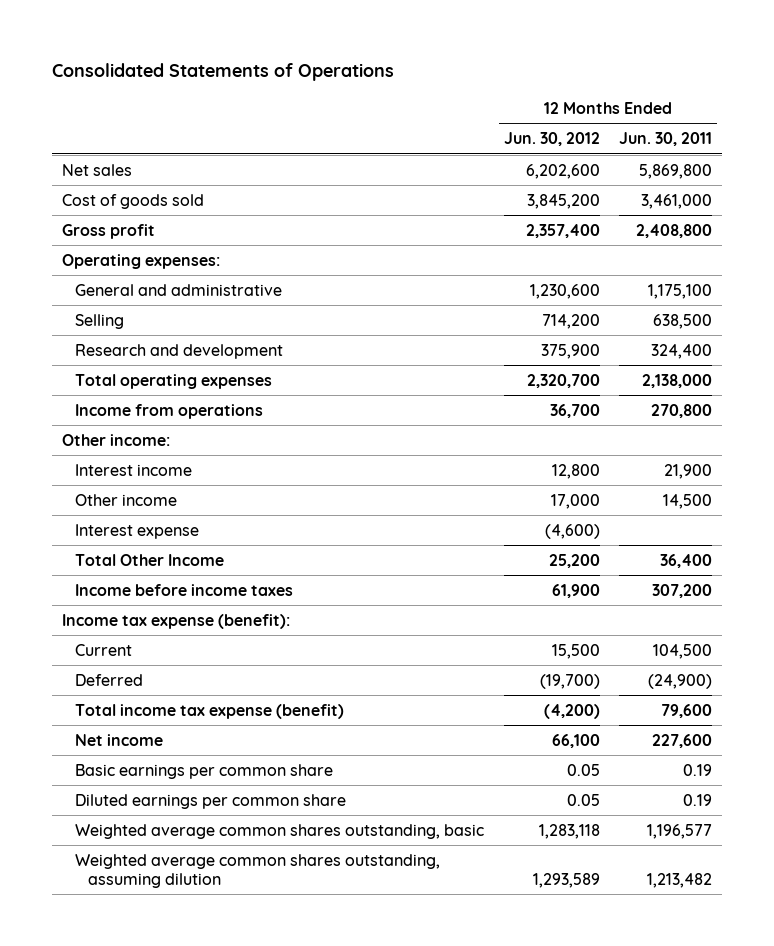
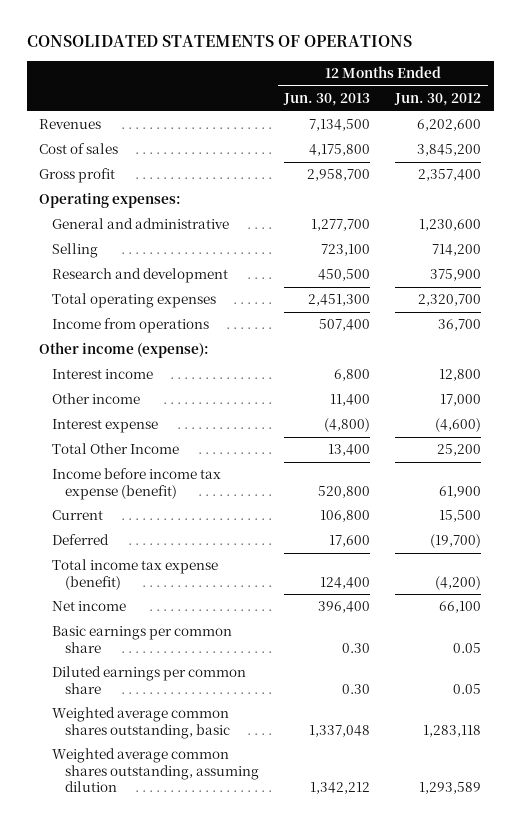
[52,62,395,81] Consolidated Statements of Operations -> [26,35,412,48] CONSOLIDATED STATEMENTS OF OPERATIONS
[619,132,713,147] Jun. 30, 2011 -> none
none -> [283,93,371,107] Jun. 30, 2013
[61,163,132,176] Net sales -> [39,119,102,130] Revenues
[61,193,204,209] Cost of goods sold -> [39,143,119,155] Cost of sales
[61,433,170,446] Other income: -> [39,342,210,359] Other income (expense):
[61,613,290,629] Income tax expense (benefit): -> none
[75,583,294,596] Income before income taxes -> [52,468,222,500] Income before income tax expense (benefit)

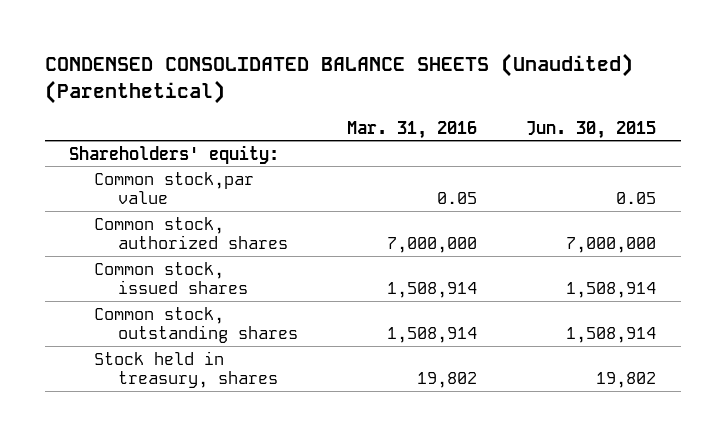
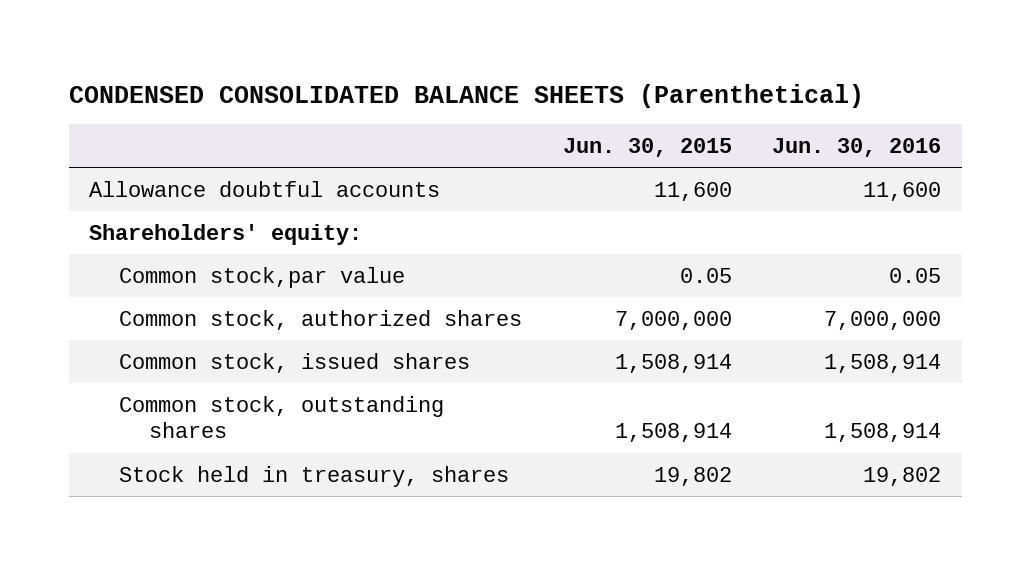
[44,53,633,105] CONDENSED CONSOLIDATED BALANCE SHEETS (Unaudited) (Parenthetical) -> [68,83,864,108] CONDENSED CONSOLIDATED BALANCE SHEETS (Parenthetical)
[347,120,478,139] Mar. 31, 2016 -> none
none -> [772,138,942,158] Jun. 30, 2016
none -> [89,180,441,197] Allowance doubtful accounts

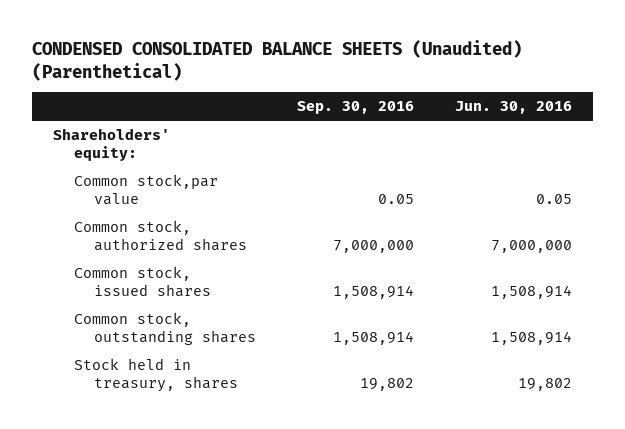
[68,83,864,108] CONDENSED CONSOLIDATED BALANCE SHEETS (Parenthetical) -> [32,40,523,81] CONDENSED CONSOLIDATED BALANCE SHEETS (Unaudited) (Parenthetical)
[562,138,732,158] Jun. 30, 2015 -> none
none -> [297,101,415,115] Sep. 30, 2016
[89,180,441,197] Allowance doubtful accounts -> none

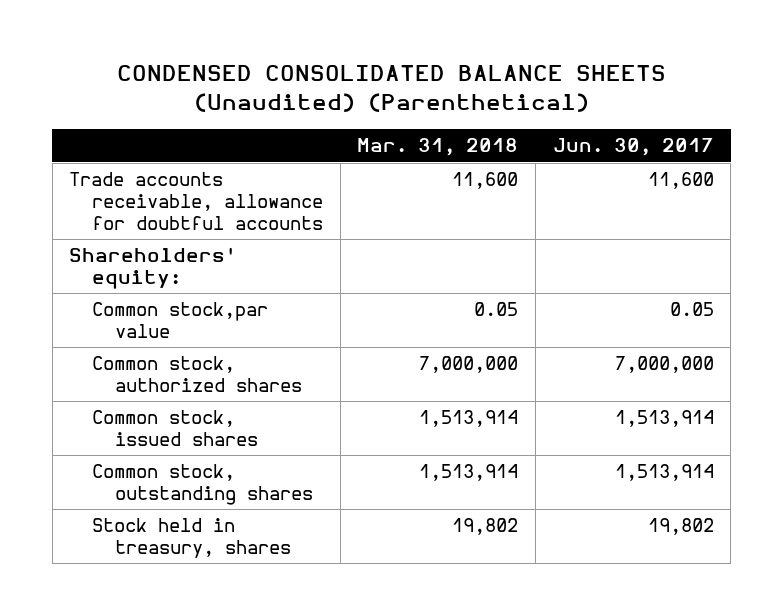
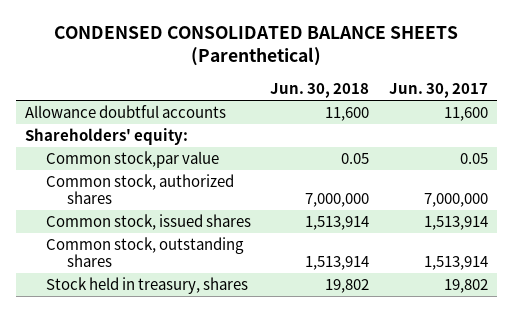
[116,65,666,113] CONDENSED CONSOLIDATED BALANCE SHEETS (Unaudited) (Parenthetical) -> [54,26,459,67] CONDENSED CONSOLIDATED BALANCE SHEETS (Parenthetical)
[357,138,519,157] Mar. 31, 2018 -> none
none -> [270,83,370,99] Jun. 30, 2018
[69,172,324,231] Trade accounts receivable, allowance for doubtful accounts -> [25,104,227,118] Allowance doubtful accounts

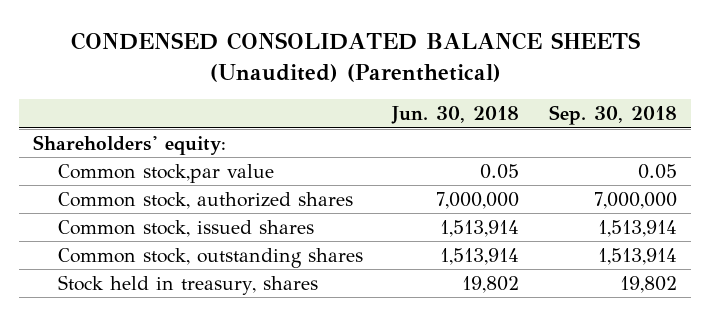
[54,26,459,67] CONDENSED CONSOLIDATED BALANCE SHEETS (Parenthetical) -> [71,32,641,82] CONDENSED CONSOLIDATED BALANCE SHEETS (Unaudited) (Parenthetical)
[388,83,488,99] Jun. 30, 2017 -> none
none -> [548,105,677,126] Sep. 30, 2018
[25,104,227,118] Allowance doubtful accounts -> none

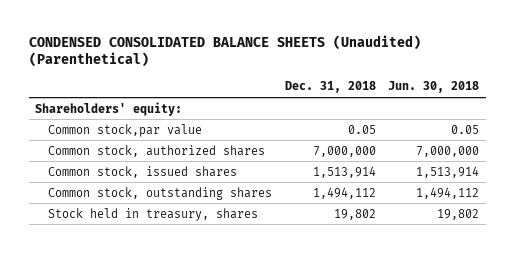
[548,105,677,126] Sep. 30, 2018 -> none
none -> [284,81,376,94] Dec. 31, 2018
[440,248,520,266] 1,513,914 -> [416,186,480,199] 1,494,112

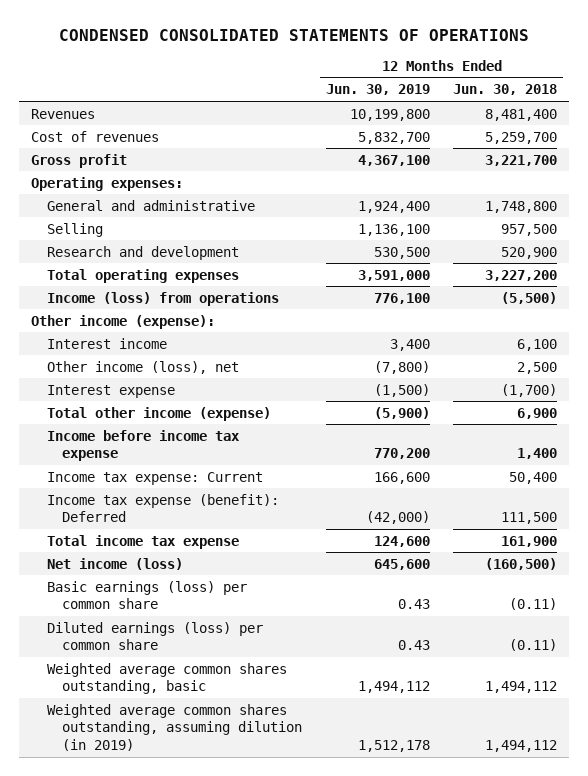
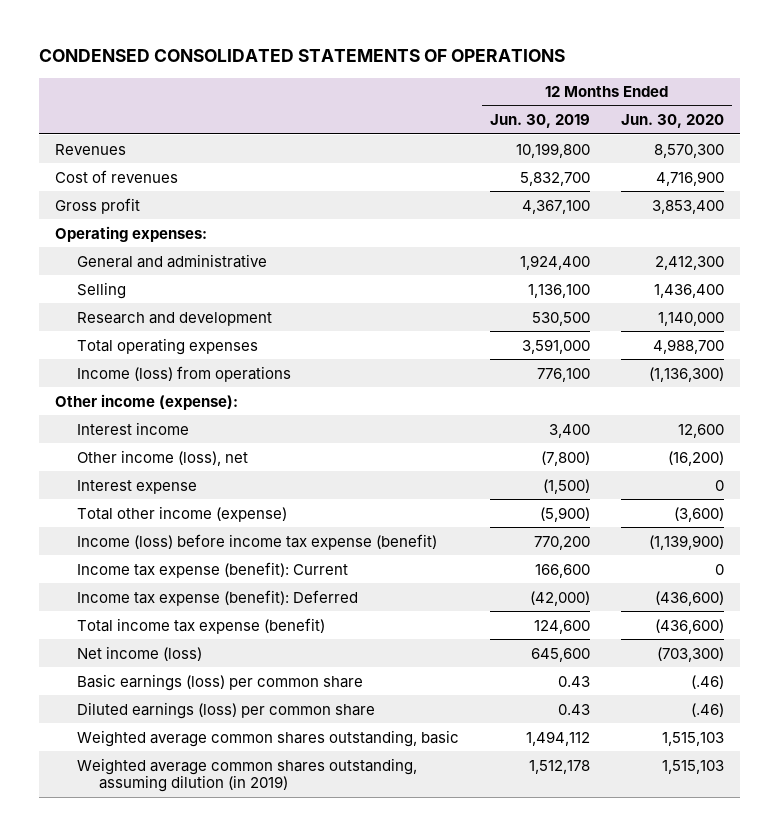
[453,84,558,96] Jun. 30, 2018 -> none
none -> [621,114,725,129] Jun. 30, 2020
[46,429,240,462] Income before income tax expense -> [76,533,437,550] Income (loss) before income tax expense (benefit)
[46,471,263,485] Income tax expense: Current -> [76,561,348,578] Income tax expense (benefit): Current
[46,534,239,549] Total income tax expense -> [76,617,325,634] Total income tax expense (benefit)

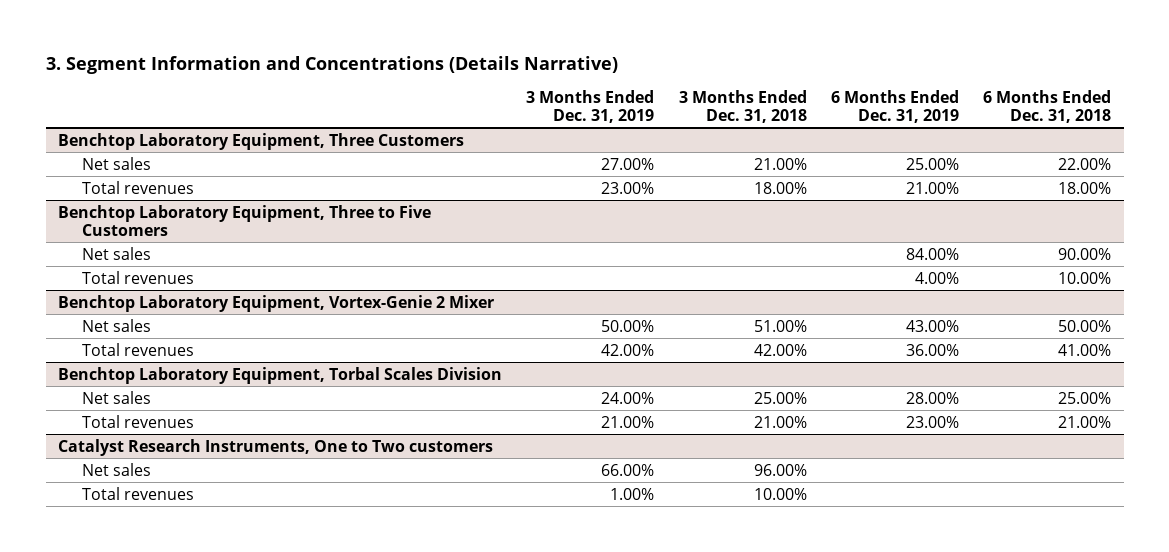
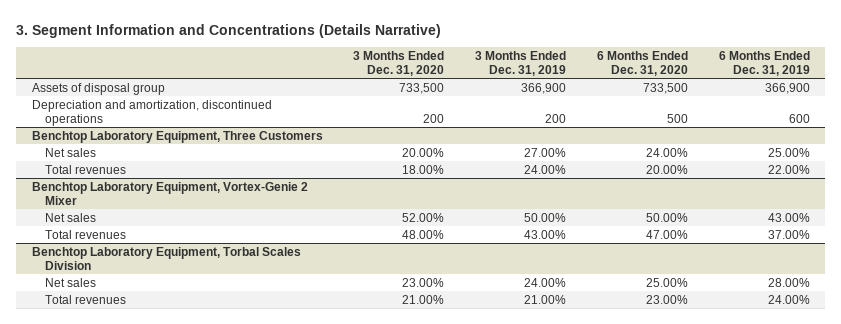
[678,89,807,123] 3 Months Ended Dec. 31, 2018 -> none
[983,89,1112,123] 6 Months Ended Dec. 31, 2018 -> none
none -> [353,50,445,76] 3 Months Ended Dec. 31, 2020
none -> [596,50,688,76] 6 Months Ended Dec. 31, 2020
none -> [31,82,165,95] Assets of disposal group
none -> [31,99,272,126] Depreciation and amortization, discontinued operations
[57,204,431,236] Benchtop Laboratory Equipment, Three to Five Customers -> none
[82,246,152,260] Net sales -> none
[82,270,195,284] Total revenues -> none
[601,181,655,194] 23.00% -> [524,164,567,174] 24.00%
[906,181,960,194] 21.00% -> [767,164,810,174] 22.00%
[601,343,655,356] 42.00% -> [524,229,567,239] 43.00%
[906,343,960,356] 36.00% -> [767,229,810,239] 37.00%
[57,438,493,456] Catalyst Research Instruments, One to Two customers -> none
[82,462,152,476] Net sales -> none
[82,486,195,500] Total revenues -> none
[906,415,960,428] 23.00% -> [767,294,810,304] 24.00%

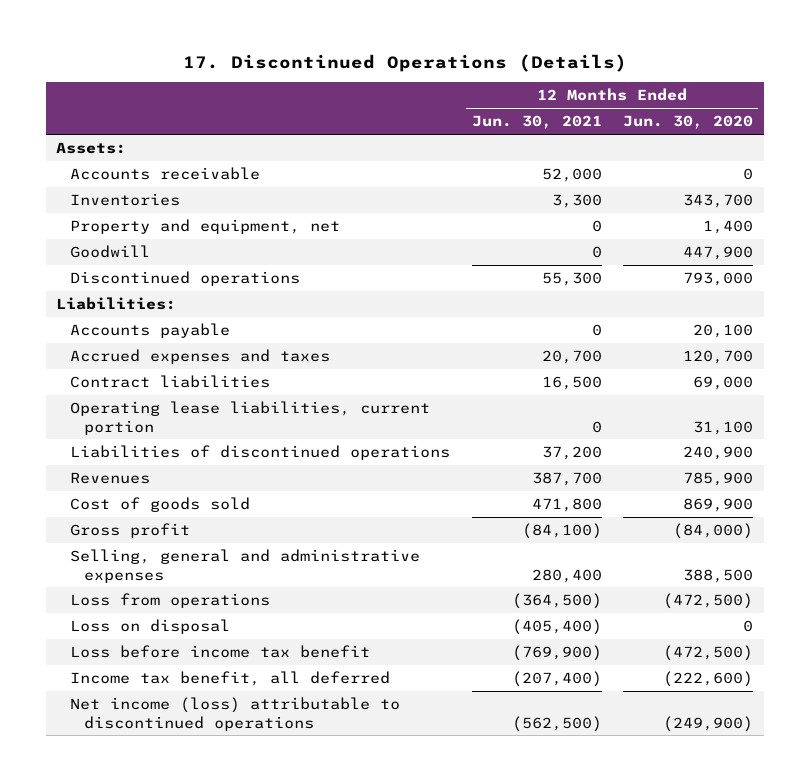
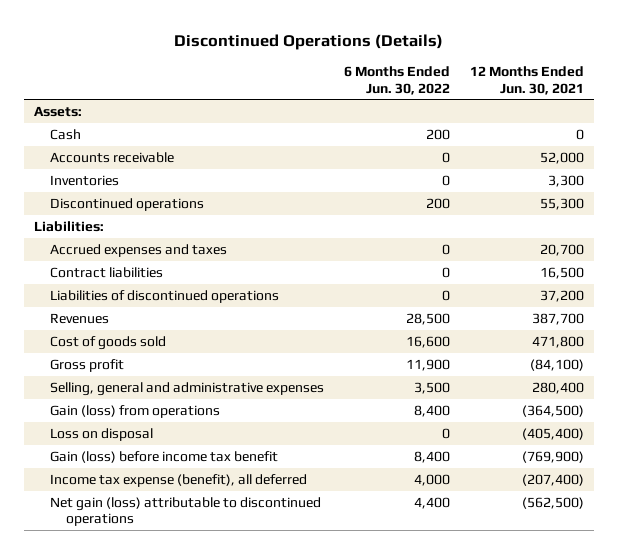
[182,53,627,72] 17. Discontinued Operations (Details) -> [173,33,443,50] Discontinued Operations (Details)
[623,115,754,130] Jun. 30, 2020 -> none
none -> [344,66,451,95] 6 Months Ended Jun. 30, 2022
none -> [50,128,82,140] Cash
[70,218,341,234] Property and equipment, net -> none
[70,244,151,258] Goodwill -> none
[70,322,231,338] Accounts payable -> none
[70,400,431,435] Operating lease liabilities, current portion -> none
[70,592,271,608] Loss from operations -> [50,404,221,418] Gain (loss) from operations
[70,644,371,658] Loss before income tax benefit -> [50,450,279,463] Gain (loss) before income tax benefit
[70,670,391,686] Income tax benefit, all deferred -> [50,473,308,487] Income tax expense (benefit), all deferred
[70,696,401,731] Net income (loss) attributable to discontinued operations -> [50,496,322,527] Net gain (loss) attributable to discontinued operations

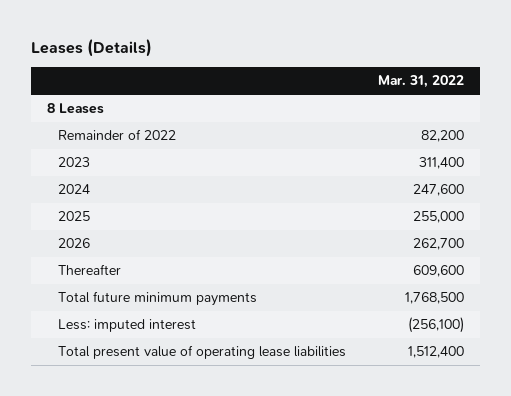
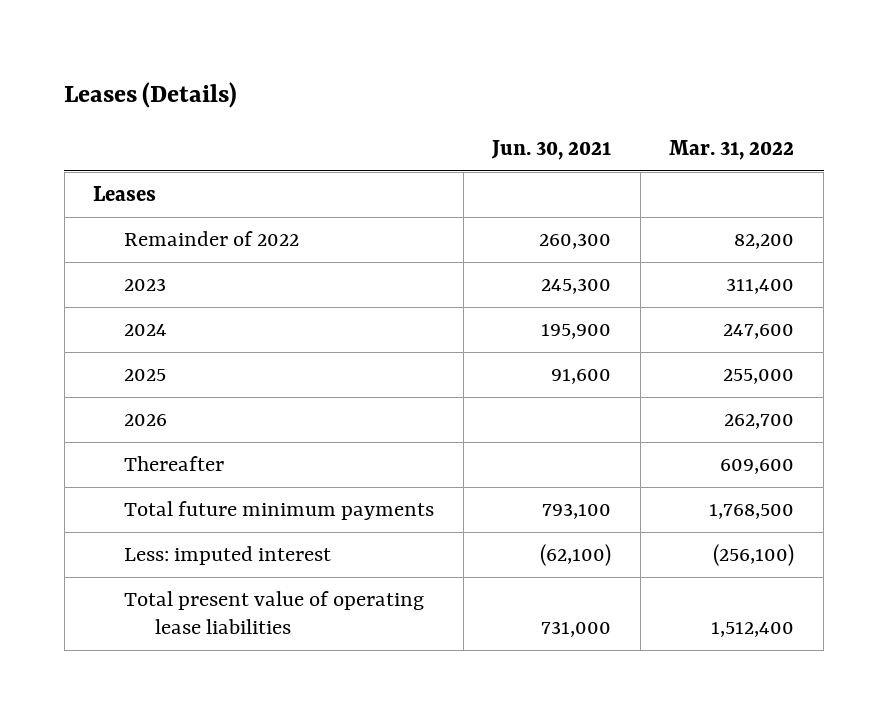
none -> [491,139,612,160] Jun. 30, 2021
[47,103,105,115] 8 Leases -> [93,186,157,202] Leases

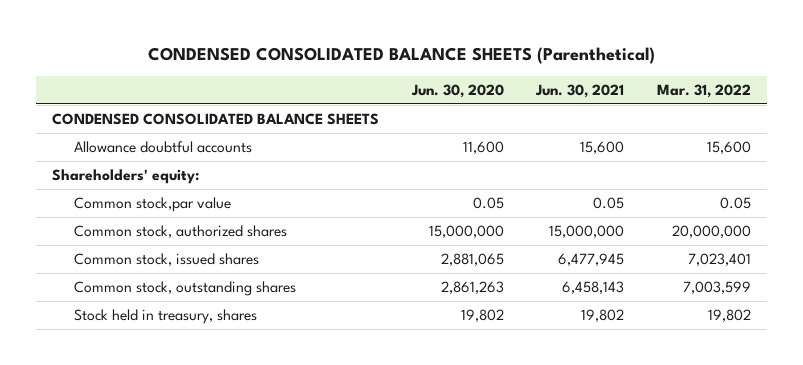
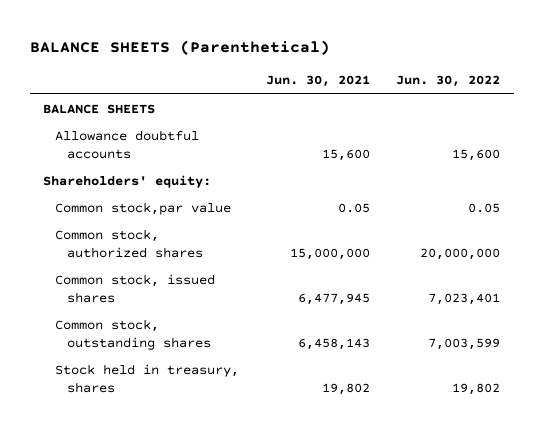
[147,47,655,65] CONDENSED CONSOLIDATED BALANCE SHEETS (Parenthetical) -> [30,40,331,56] BALANCE SHEETS (Parenthetical)
[410,83,504,98] Jun. 30, 2020 -> none
[657,83,752,98] Mar. 31, 2022 -> none
none -> [396,75,501,88] Jun. 30, 2022
[52,113,380,126] CONDENSED CONSOLIDATED BALANCE SHEETS -> [43,103,156,114] BALANCE SHEETS

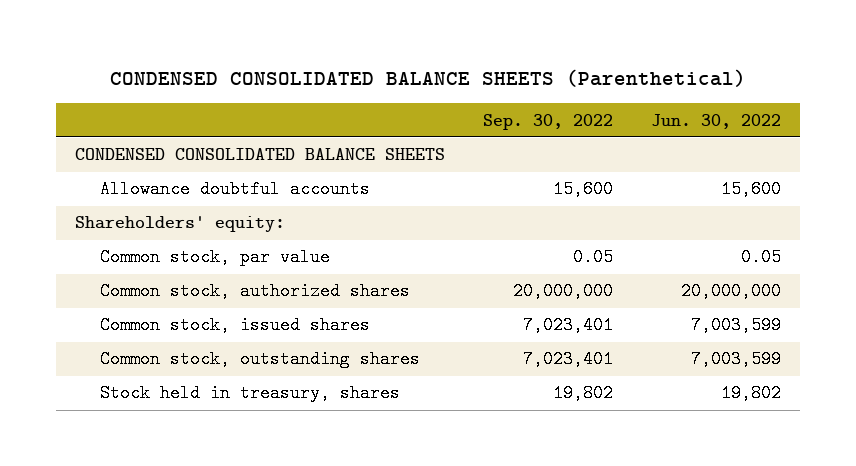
[30,40,331,56] BALANCE SHEETS (Parenthetical) -> [109,68,746,87] CONDENSED CONSOLIDATED BALANCE SHEETS (Parenthetical)
[265,75,370,88] Jun. 30, 2021 -> none
none -> [482,113,613,130] Sep. 30, 2022
[43,103,156,114] BALANCE SHEETS -> [74,148,445,161] CONDENSED CONSOLIDATED BALANCE SHEETS
[55,201,232,215] Common stock,par value -> [99,248,330,267] Common stock, par value
[428,292,501,305] 7,023,401 -> [690,316,781,335] 7,003,599

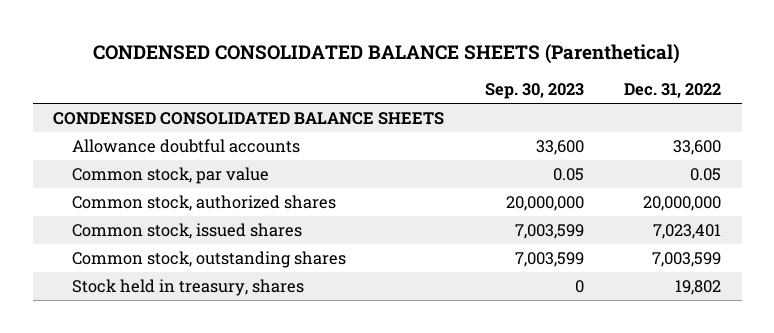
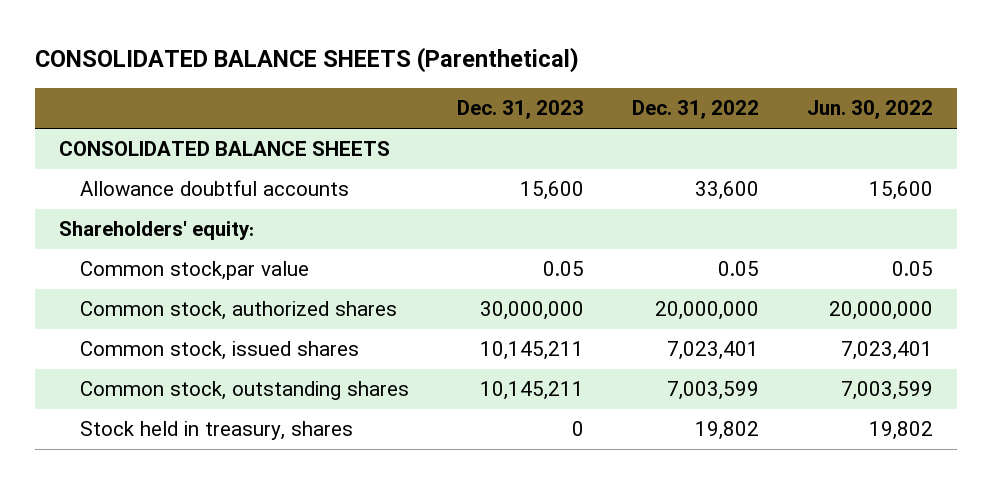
[93,43,681,64] CONDENSED CONSOLIDATED BALANCE SHEETS (Parenthetical) -> [35,47,580,74] CONSOLIDATED BALANCE SHEETS (Parenthetical)
[484,83,584,100] Sep. 30, 2023 -> none
none -> [457,100,585,120] Dec. 31, 2023
none -> [807,100,934,120] Jun. 30, 2022
[53,111,445,125] CONDENSED CONSOLIDATED BALANCE SHEETS -> [59,141,391,157] CONSOLIDATED BALANCE SHEETS
none -> [59,221,255,241] Shareholders' equity:
[72,166,270,184] Common stock, par value -> [80,261,310,281] Common stock,par value

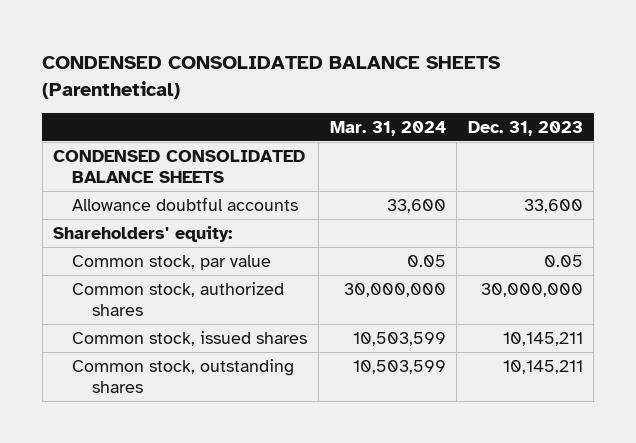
[35,47,580,74] CONSOLIDATED BALANCE SHEETS (Parenthetical) -> [42,55,501,99] CONDENSED CONSOLIDATED BALANCE SHEETS (Parenthetical)
[632,100,760,120] Dec. 31, 2022 -> none
[807,100,934,120] Jun. 30, 2022 -> none
none -> [329,120,446,136] Mar. 31, 2024
[59,141,391,157] CONSOLIDATED BALANCE SHEETS -> [53,149,306,183] CONDENSED CONSOLIDATED BALANCE SHEETS
[520,181,585,201] 15,600 -> [523,198,583,213] 33,600
[80,261,310,281] Common stock,par value -> [72,254,272,270] Common stock, par value
[80,421,354,441] Stock held in treasury, shares -> none

